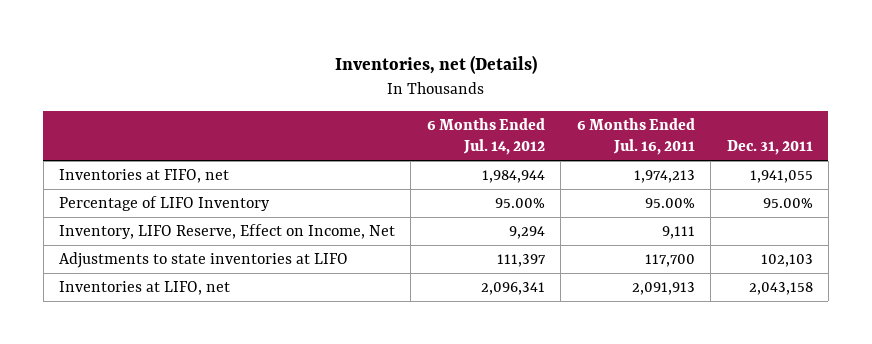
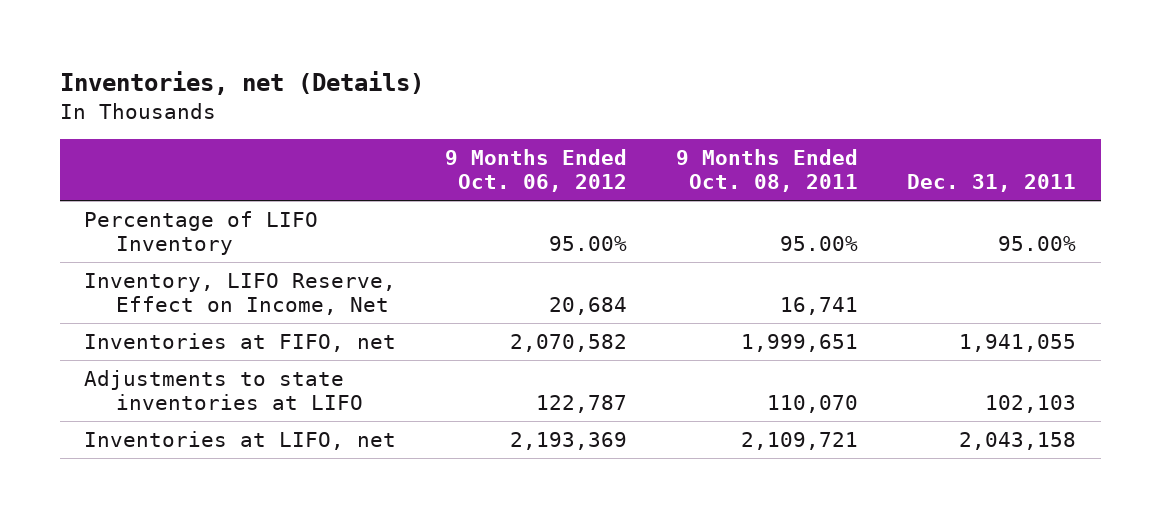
[426,118,545,156] 6 Months Ended Jul. 14, 2012 -> none
[576,118,695,156] 6 Months Ended Jul. 16, 2011 -> none
none -> [445,148,628,192] 9 Months Ended Oct. 06, 2012
none -> [676,148,859,192] 9 Months Ended Oct. 08, 2011
[59,169,230,184] Inventories at FIFO, net -> [84,333,397,353] Inventories at FIFO, net

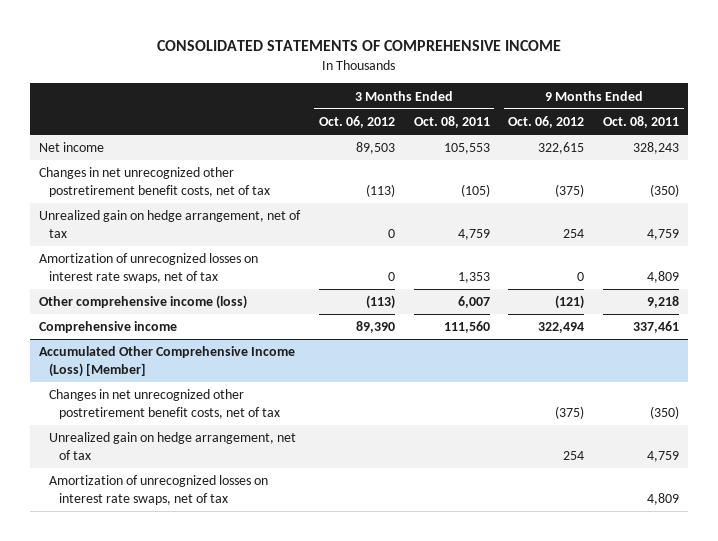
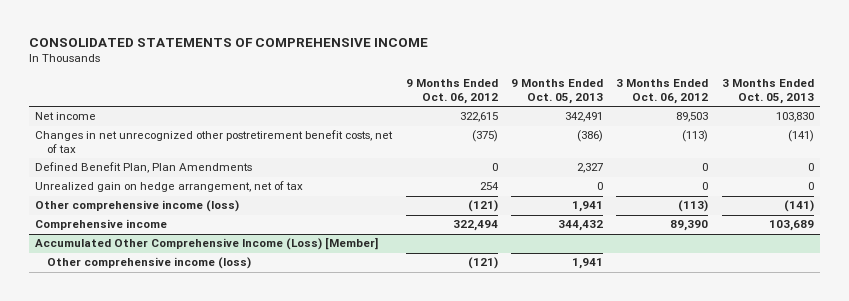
[413,116,490,129] Oct. 08, 2011 -> none
[602,116,679,129] Oct. 08, 2011 -> none
none -> [510,79,603,104] 9 Months Ended Oct. 05, 2013
none -> [721,79,814,104] 3 Months Ended Oct. 05, 2013
none -> [35,162,253,174] Defined Benefit Plan, Plan Amendments
[39,253,259,283] Amortization of unrecognized losses on interest rate swaps, net of tax -> none
[49,389,280,419] Changes in net unrecognized other postretirement benefit costs, net of tax -> none
[49,432,297,460] Unrealized gain on hedge arrangement, net of tax -> none
[49,475,269,505] Amortization of unrecognized losses on interest rate swaps, net of tax -> none
none -> [46,257,251,270] Other comprehensive income (loss)

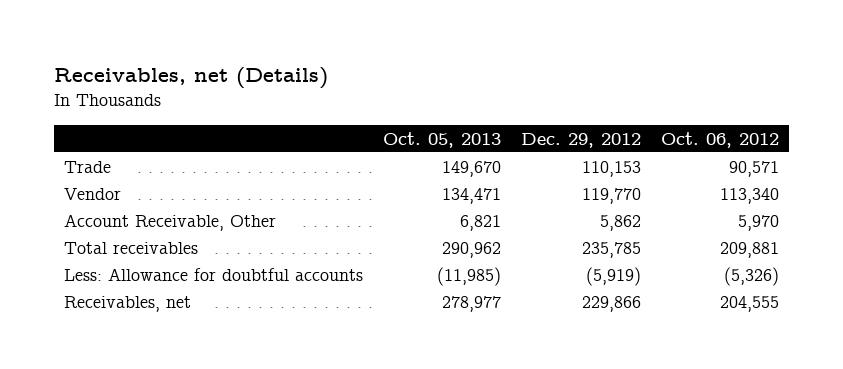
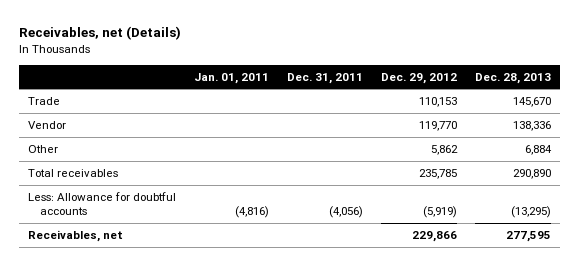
[382,131,501,148] Oct. 05, 2013 -> none
[661,131,780,148] Oct. 06, 2012 -> none
none -> [194,72,270,84] Jan. 01, 2011
none -> [287,72,364,84] Dec. 31, 2011
none -> [474,72,551,84] Dec. 28, 2013
[63,213,276,231] Account Receivable, Other -> [28,144,59,153] Other

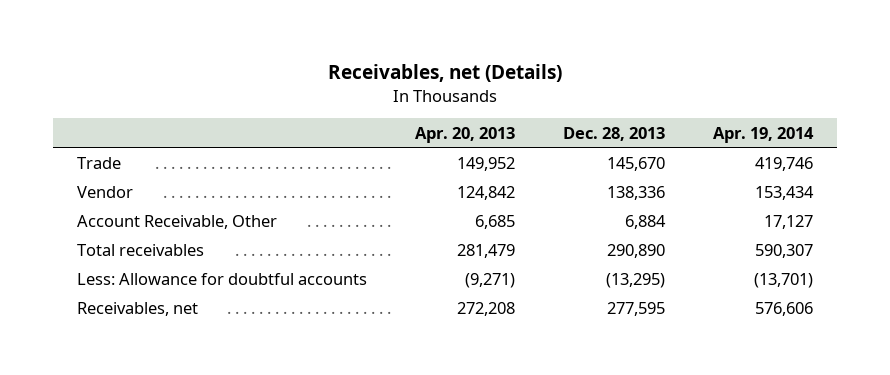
[194,72,270,84] Jan. 01, 2011 -> none
[287,72,364,84] Dec. 31, 2011 -> none
[380,72,457,84] Dec. 29, 2012 -> none
none -> [415,126,516,143] Apr. 20, 2013
none -> [712,126,814,143] Apr. 19, 2014
[28,144,59,153] Other -> [77,214,278,229] Account Receivable, Other

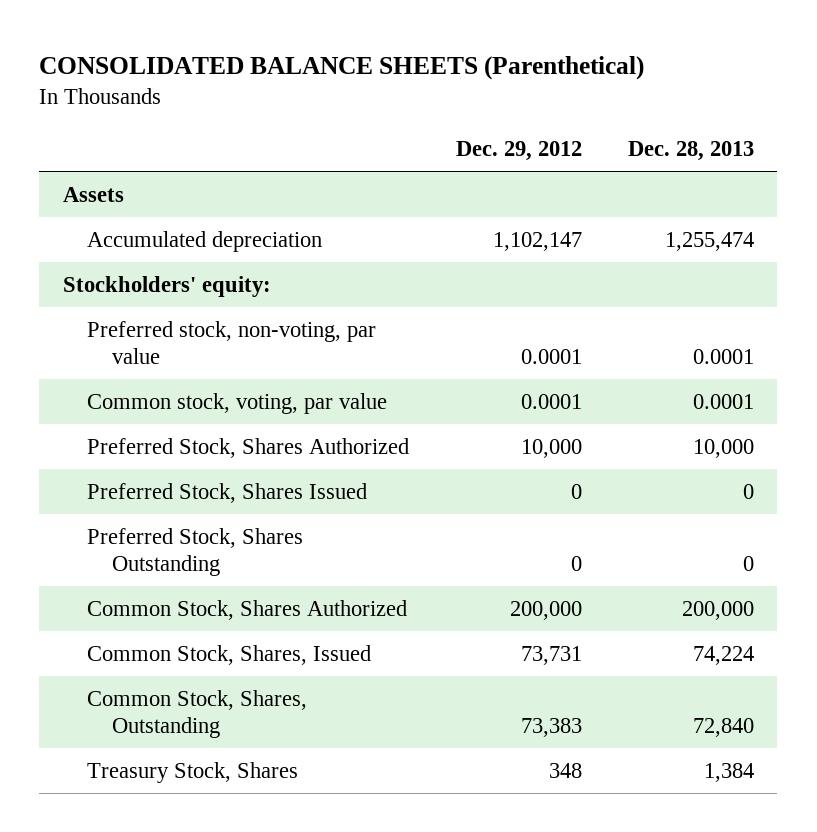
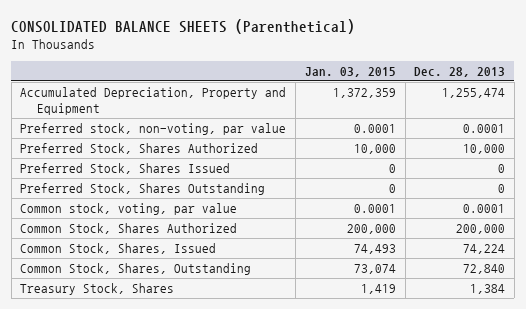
[455,140,582,161] Dec. 29, 2012 -> none
none -> [304,66,396,77] Jan. 03, 2015
[62,186,124,202] Assets -> none
[62,275,271,297] Stockholders' equity: -> none
[87,230,323,252] Accumulated depreciation -> [20,87,287,116] Accumulated Depreciation, Property and Equipment
[87,392,388,414] Common stock, voting, par value -> [20,203,238,216] Common stock, voting, par value

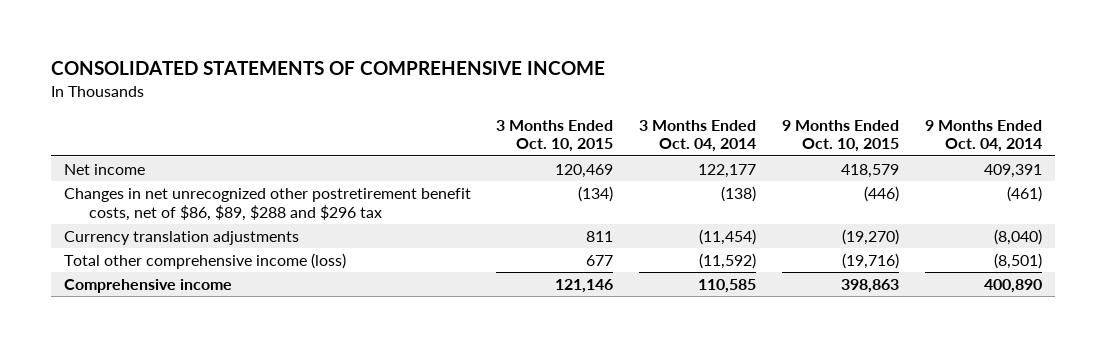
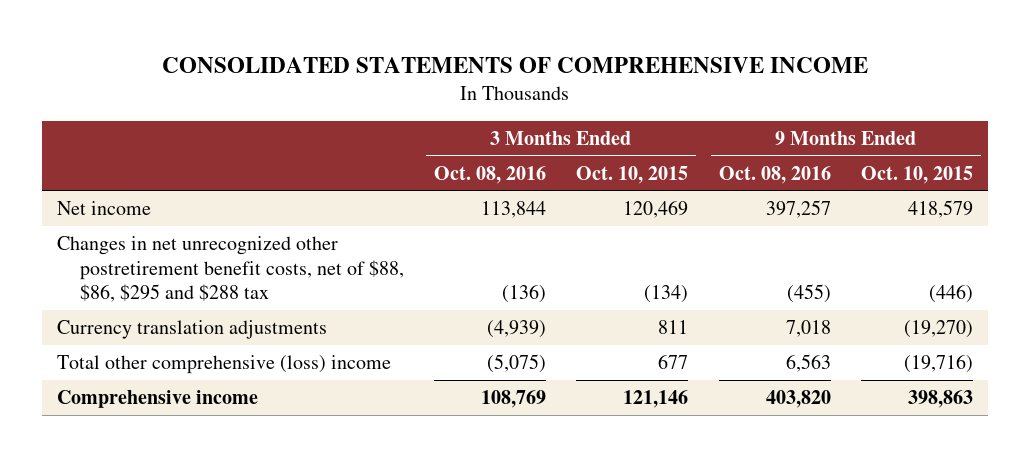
[639,119,757,153] 3 Months Ended Oct. 04, 2014 -> none
[924,119,1042,153] 9 Months Ended Oct. 04, 2014 -> none
none -> [434,165,547,184] Oct. 08, 2016
none -> [718,165,831,184] Oct. 08, 2016
[63,187,471,221] Changes in net unrecognized other postretirement benefit costs, net of $86, $89, $288 and $296 tax -> [57,236,404,302] Changes in net unrecognized other postretirement benefit costs, net of $88, $86, $295 and $288 tax
[63,252,346,269] Total other comprehensive income (loss) -> [57,355,392,375] Total other comprehensive (loss) income

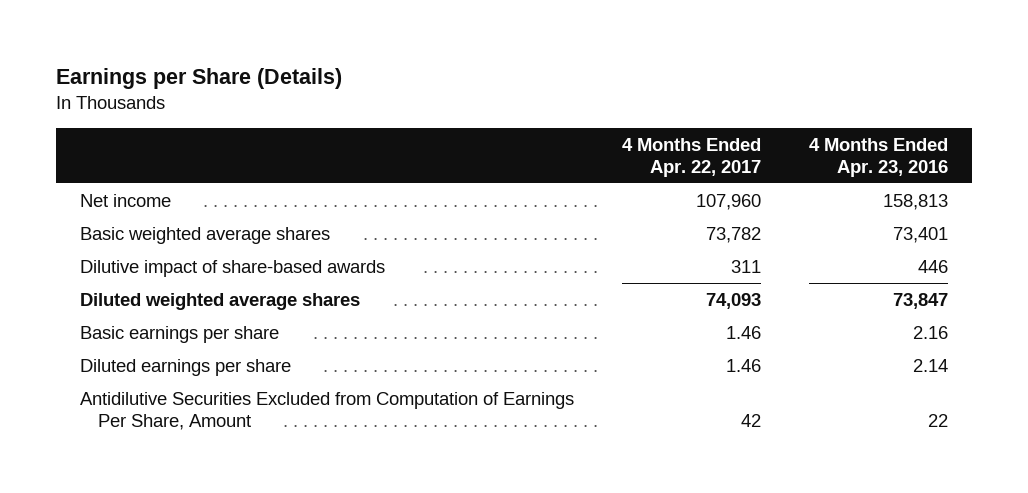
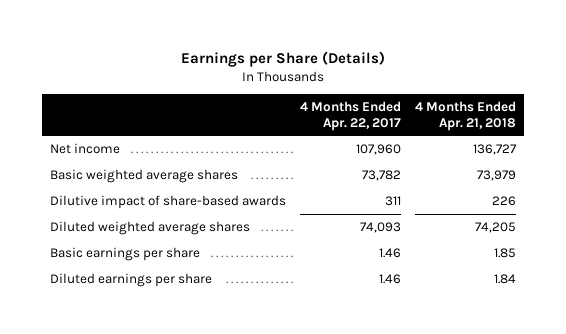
[809,137,949,178] 4 Months Ended Apr. 23, 2016 -> none
none -> [415,101,517,131] 4 Months Ended Apr. 21, 2018
[79,391,574,431] Antidilutive Securities Excluded from Computation of Earnings Per Share, Amount -> none

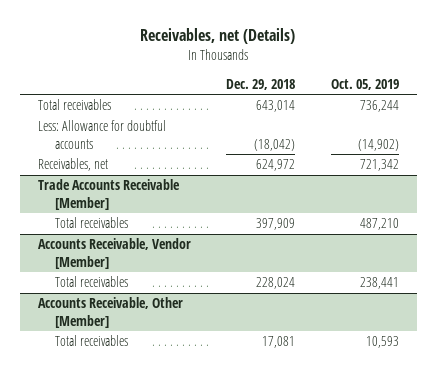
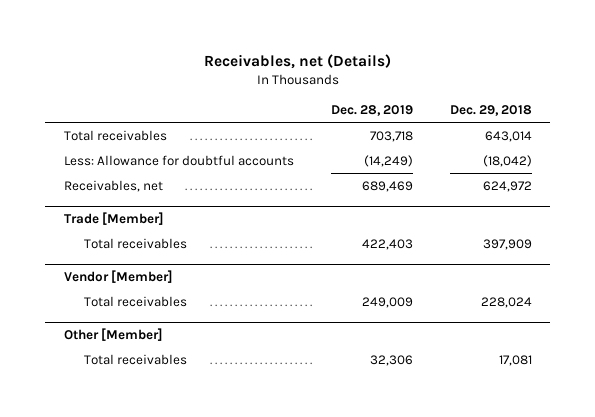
[330,78,399,90] Oct. 05, 2019 -> none
none -> [330,105,413,117] Dec. 28, 2019
[37,179,180,210] Trade Accounts Receivable [Member] -> [63,212,164,226] Trade [Member]
[37,238,191,269] Accounts Receivable, Vendor [Member] -> [63,270,173,284] Vendor [Member]
[37,297,183,328] Accounts Receivable, Other [Member] -> [63,328,163,342] Other [Member]

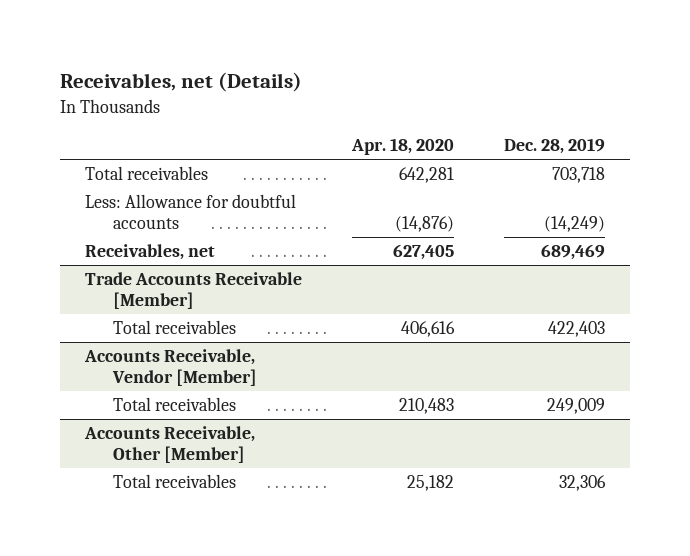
[449,105,532,117] Dec. 29, 2018 -> none
none -> [351,138,455,156] Apr. 18, 2020
[63,212,164,226] Trade [Member] -> [85,272,303,310] Trade Accounts Receivable [Member]
[63,270,173,284] Vendor [Member] -> [84,349,258,387] Accounts Receivable, Vendor [Member]
[63,328,163,342] Other [Member] -> [84,426,256,464] Accounts Receivable, Other [Member]

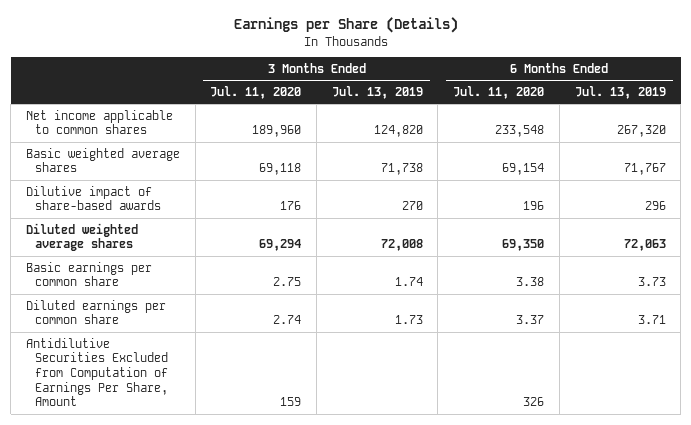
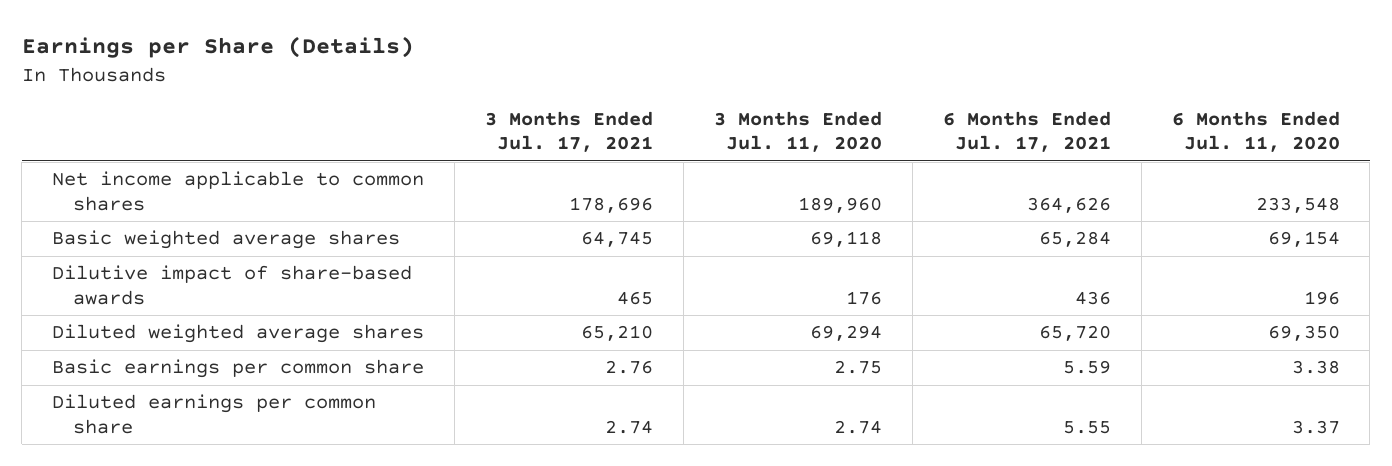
[331,85,423,99] Jul. 13, 2019 -> none
[574,85,666,99] Jul. 13, 2019 -> none
none -> [484,110,653,153] 3 Months Ended Jul. 17, 2021
none -> [942,110,1111,153] 6 Months Ended Jul. 17, 2021
[25,337,169,407] Antidilutive Securities Excluded from Computation of Earnings Per Share, Amount -> none

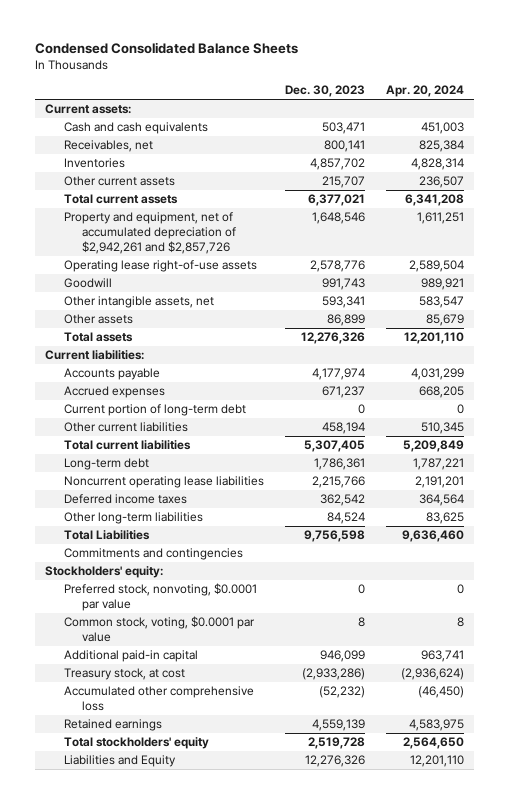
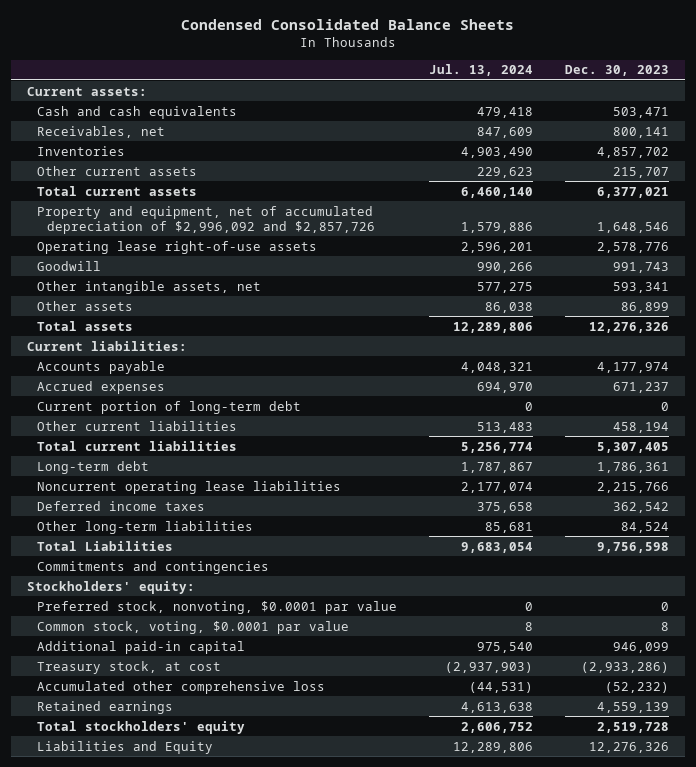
[385,85,464,98] Apr. 20, 2024 -> none
none -> [428,64,533,77] Jul. 13, 2024
[63,212,237,255] Property and equipment, net of accumulated depreciation of $2,942,261 and $2,857,726 -> [36,205,375,234] Property and equipment, net of accumulated depreciation of $2,996,092 and $2,857,726

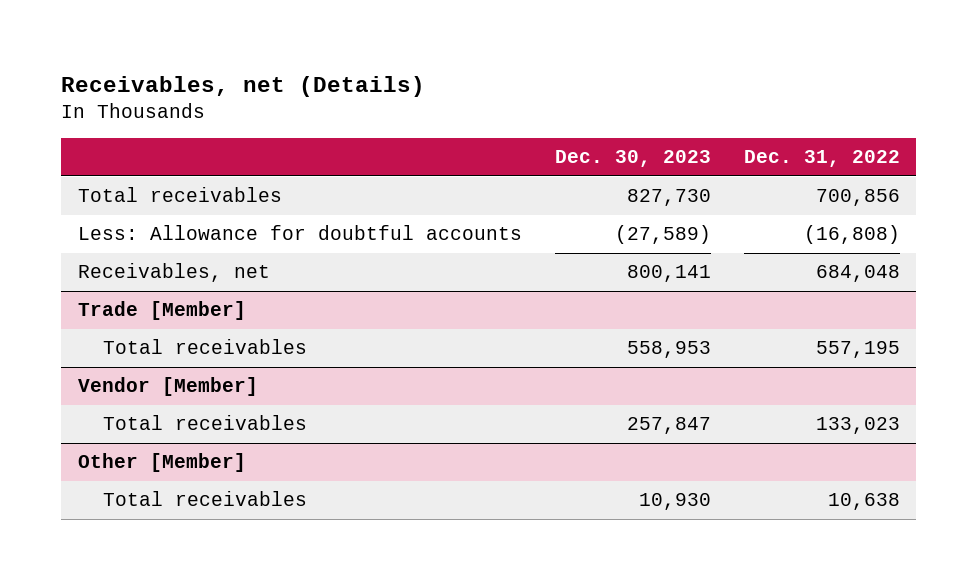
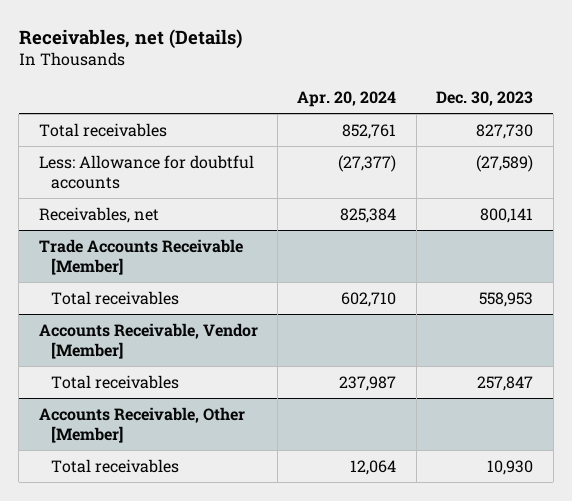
[743,150,900,168] Dec. 31, 2022 -> none
none -> [297,91,397,108] Apr. 20, 2024
[77,301,246,321] Trade [Member] -> [38,238,243,276] Trade Accounts Receivable [Member]
[77,377,258,397] Vendor [Member] -> [38,322,258,360] Accounts Receivable, Vendor [Member]
[77,453,246,473] Other [Member] -> [38,406,245,444] Accounts Receivable, Other [Member]

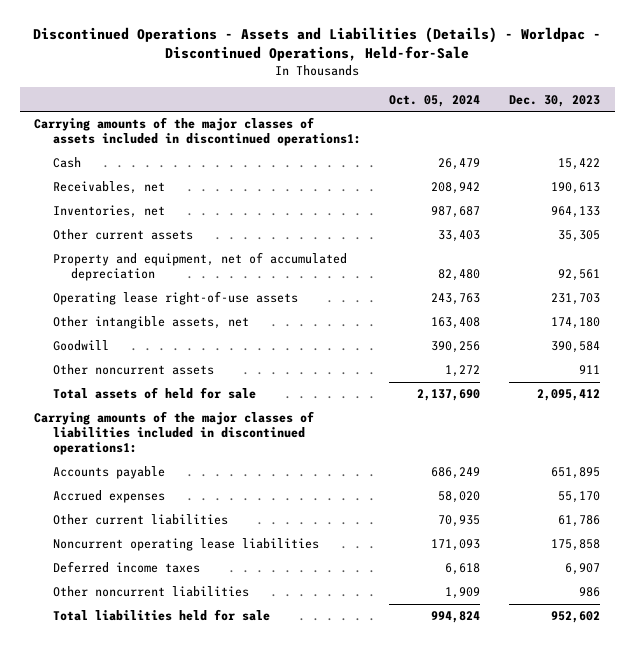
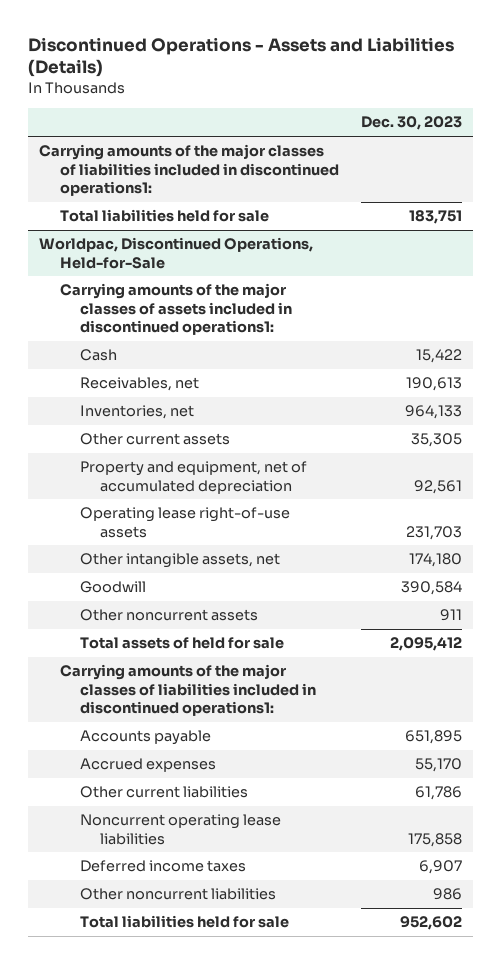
[33,27,602,62] Discontinued Operations - Assets and Liabilities (Details) - Worldpac - Discontinued Operations, Held-for-Sale -> [27,36,454,78] Discontinued Operations - Assets and Liabilities (Details)
[389,94,481,107] Oct. 05, 2024 -> none
none -> [39,144,339,197] Carrying amounts of the major classes of liabilities included in discontinued operations1:
none -> [59,209,269,223] Total liabilities held for sale
none -> [39,237,314,269] Worldpac, Discontinued Operations, Held-for-Sale

